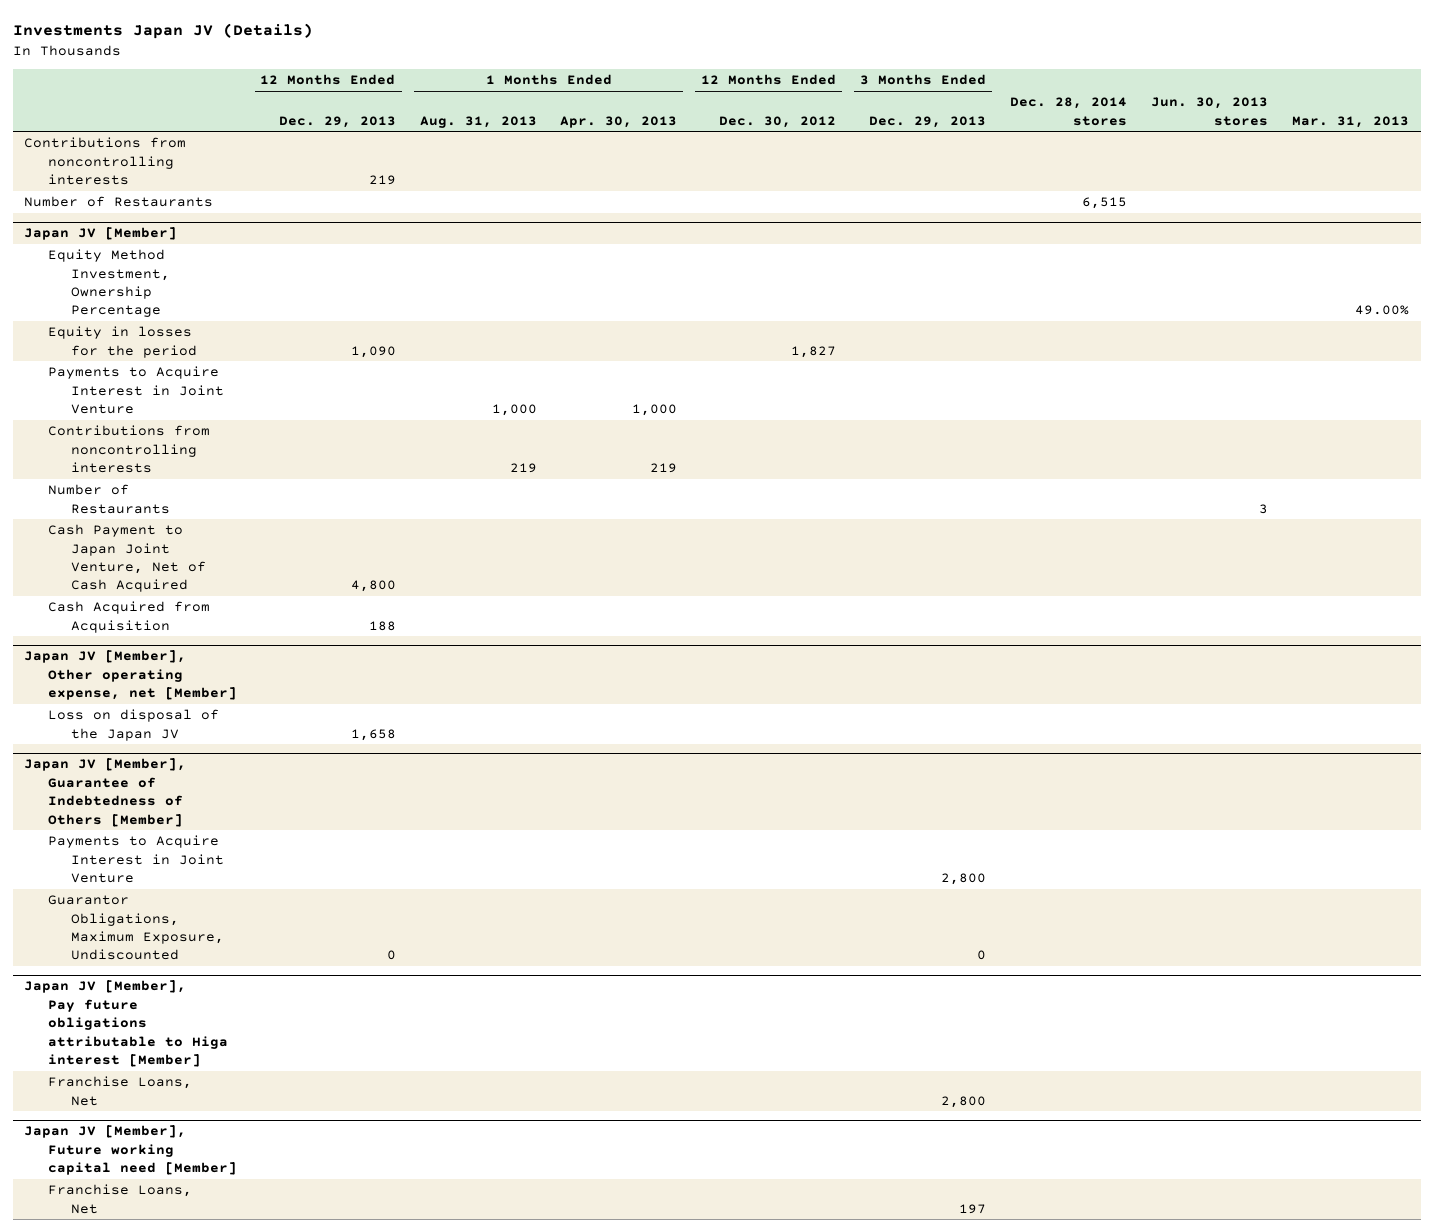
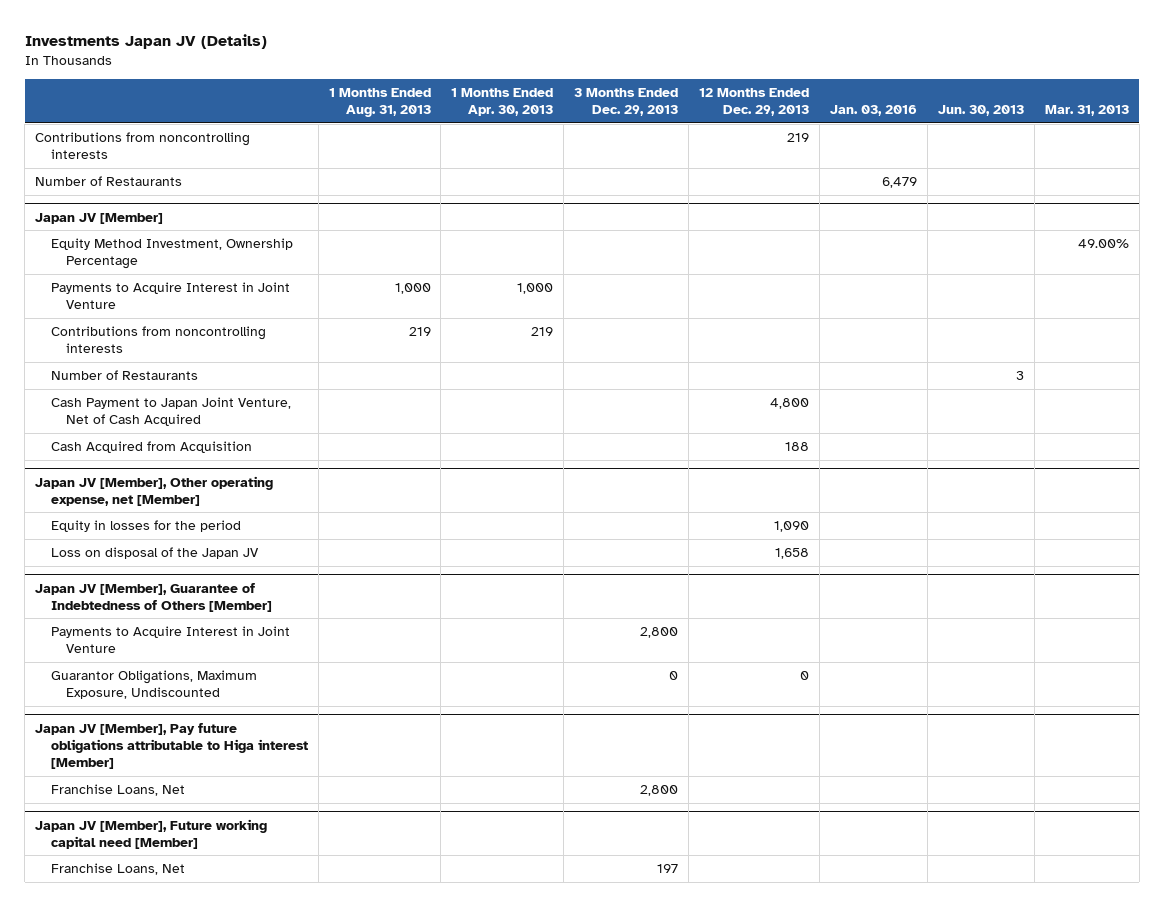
[719,115,837,128] Dec. 30, 2012 -> none
[1010,97,1128,126] Dec. 28, 2014 stores -> none
[1151,97,1269,126] Jun. 30, 2013 stores -> none
none -> [829,104,917,116] Jan. 03, 2016
none -> [937,104,1024,116] Jun. 30, 2013
[47,326,197,358] Equity in losses for the period -> none
none -> [50,519,241,532] Equity in losses for the period

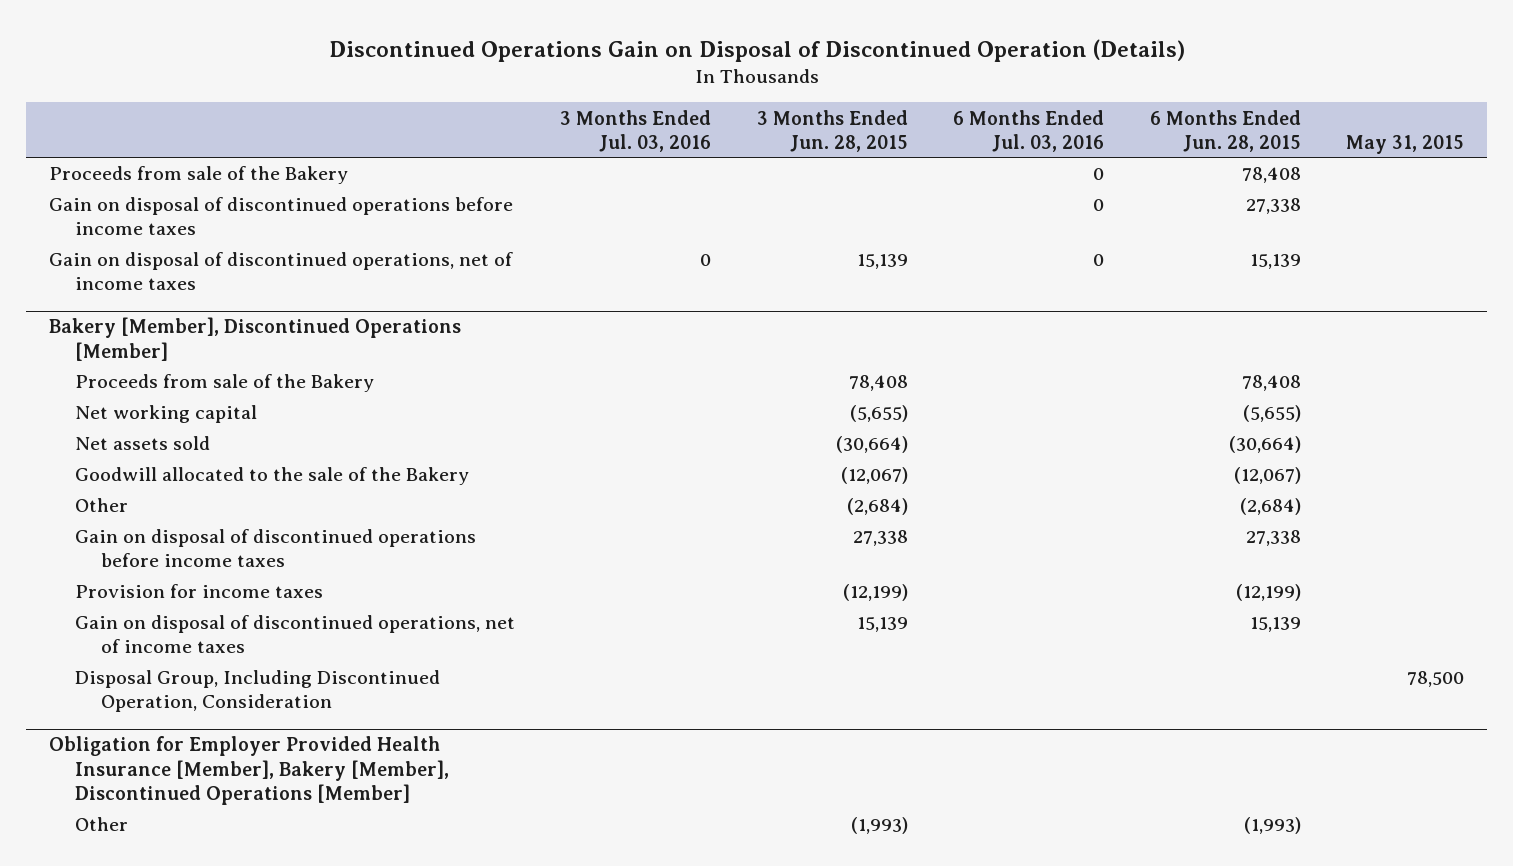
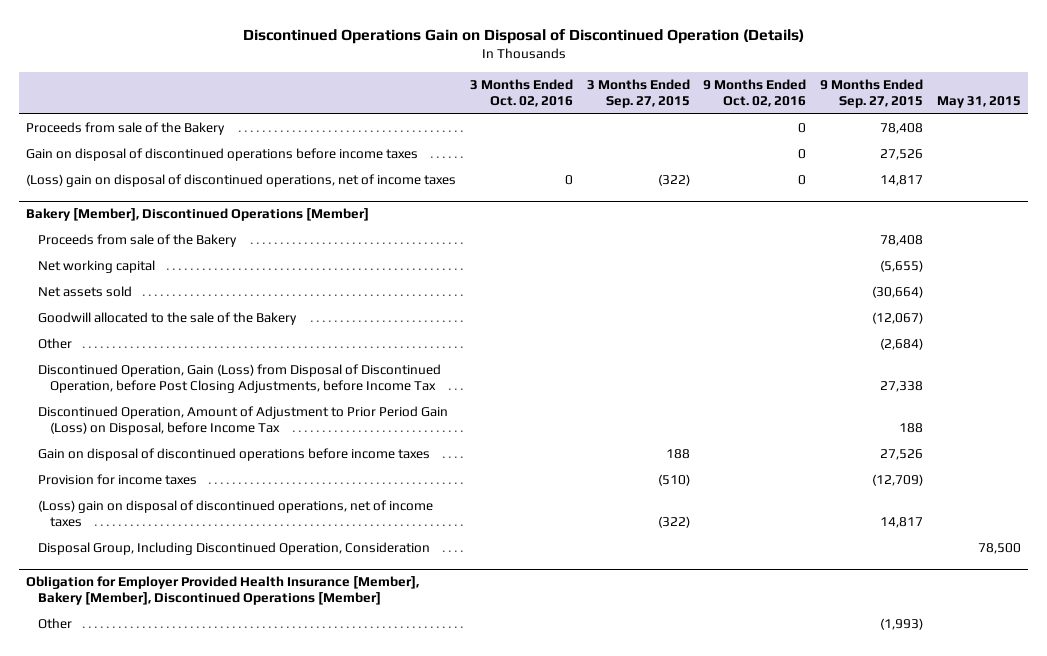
[560,109,712,152] 3 Months Ended Jul. 03, 2016 -> none
[756,109,908,152] 3 Months Ended Jun. 28, 2015 -> none
[953,109,1105,152] 6 Months Ended Jul. 03, 2016 -> none
[1149,109,1301,152] 6 Months Ended Jun. 28, 2015 -> none
none -> [469,79,573,108] 3 Months Ended Oct. 02, 2016
none -> [586,79,690,109] 3 Months Ended Sep. 27, 2015
none -> [703,79,807,108] 9 Months Ended Oct. 02, 2016
none -> [820,79,924,109] 9 Months Ended Sep. 27, 2015
[49,252,514,291] Gain on disposal of discontinued operations, net of income taxes -> [26,174,457,188] (Loss) gain on disposal of discontinued operations, net of income taxes
none -> [37,364,441,394] Discontinued Operation, Gain (Loss) from Disposal of Discontinued Operation, before Post Closing Adjustments, before Income Tax
none -> [37,406,448,436] Discontinued Operation, Amount of Adjustment to Prior Period Gain (Loss) on Disposal, before Income Tax
[74,615,515,654] Gain on disposal of discontinued operations, net of income taxes -> [37,500,433,528] (Loss) gain on disposal of discontinued operations, net of income taxes

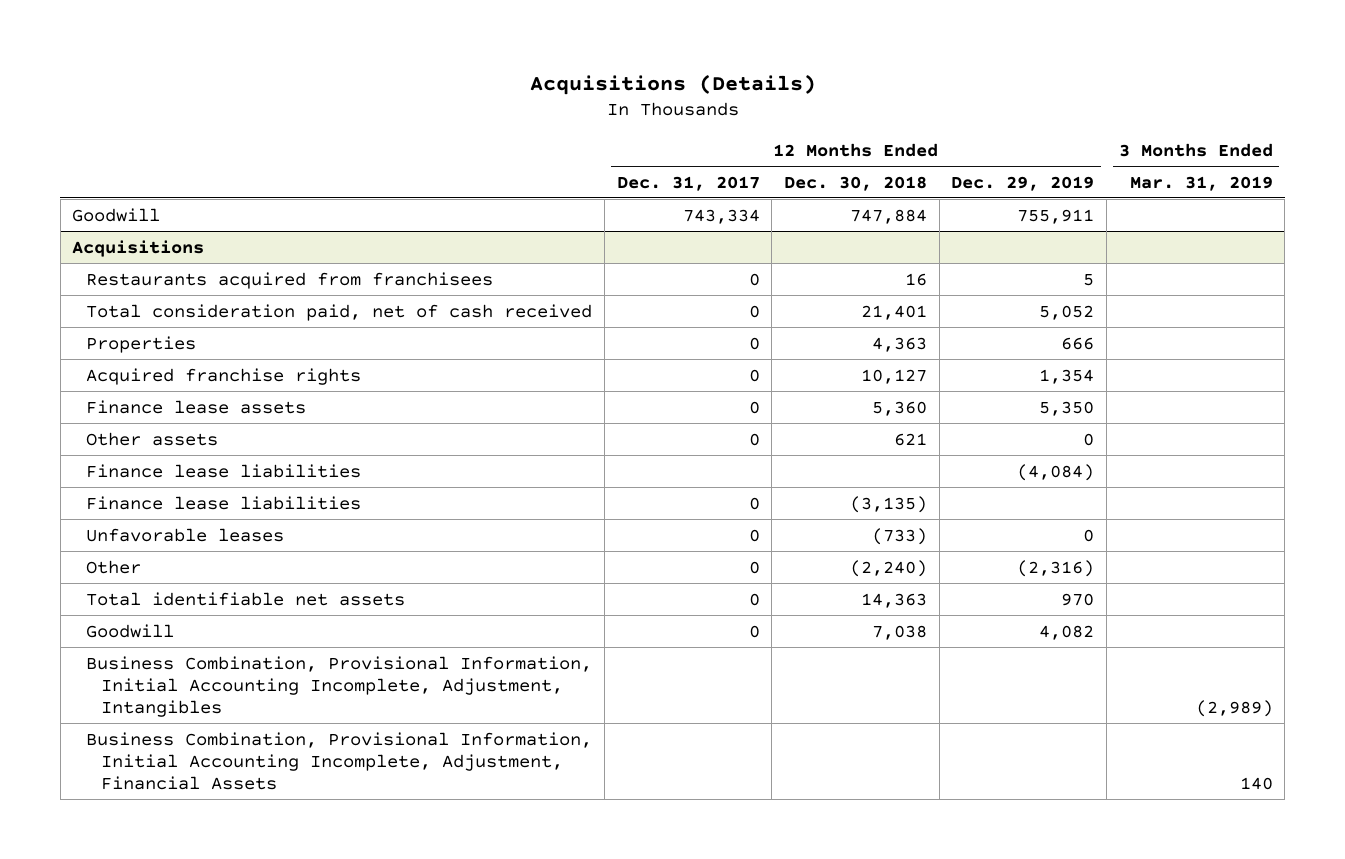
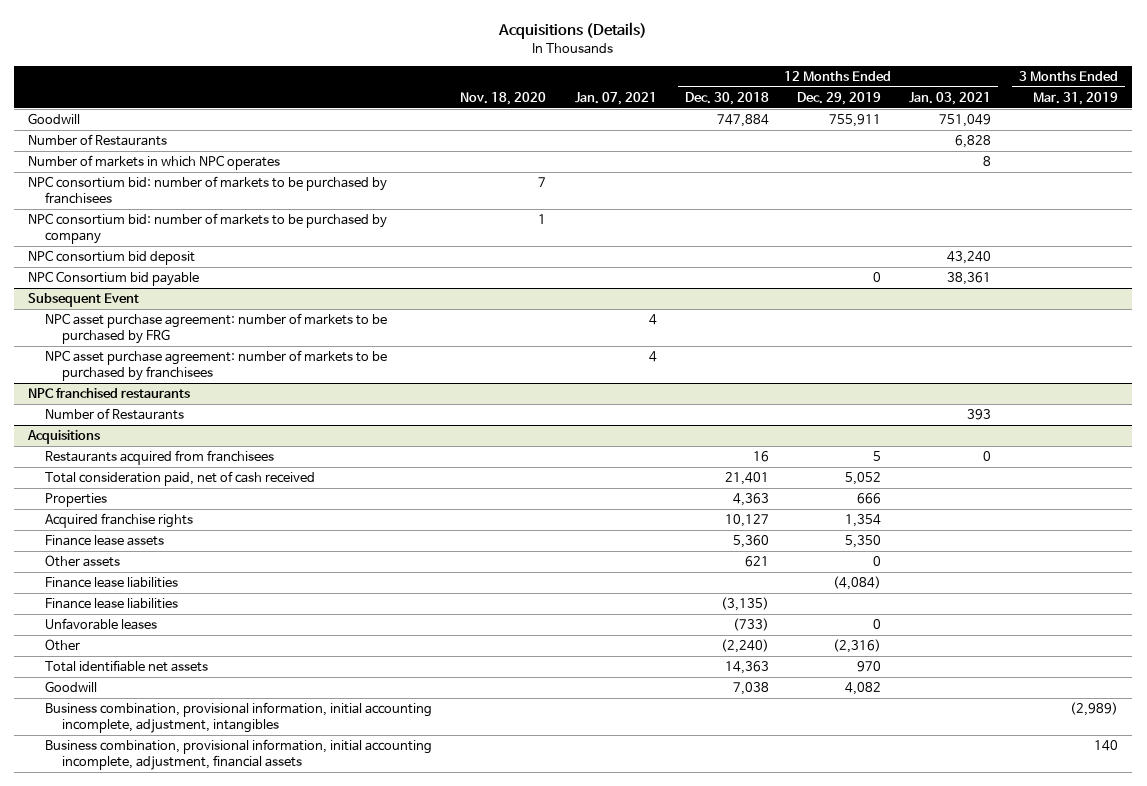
[616,175,760,191] Dec. 31, 2017 -> none
none -> [460,91,547,105] Nov. 18, 2020
none -> [574,91,657,105] Jan. 07, 2021
none -> [909,91,992,105] Jan. 03, 2021
none -> [28,134,168,147] Number of Restaurants
none -> [28,155,281,171] Number of markets in which NPC operates
none -> [28,176,388,205] NPC consortium bid: number of markets to be purchased by franchisees
none -> [28,213,388,245] NPC consortium bid: number of markets to be purchased by company
none -> [28,250,196,266] NPC consortium bid deposit
none -> [28,271,200,287] NPC Consortium bid payable
none -> [28,293,140,308] Subsequent Event
none -> [45,313,388,345] NPC asset purchase agreement: number of markets to be purchased by FRG
none -> [45,350,388,382] NPC asset purchase agreement: number of markets to be purchased by franchisees
none -> [28,388,191,399] NPC franchised restaurants
none -> [45,408,185,421] Number of Restaurants
[86,655,593,717] Business Combination, Provisional Information, Initial Accounting Incomplete, Adjustment, Intangibles -> [45,702,433,734] Business combination, provisional information, initial accounting incomplete, adjustment, intangibles
[86,731,593,790] Business Combination, Provisional Information, Initial Accounting Incomplete, Adjustment, Financial Assets -> [45,739,433,771] Business combination, provisional information, initial accounting incomplete, adjustment, financial assets

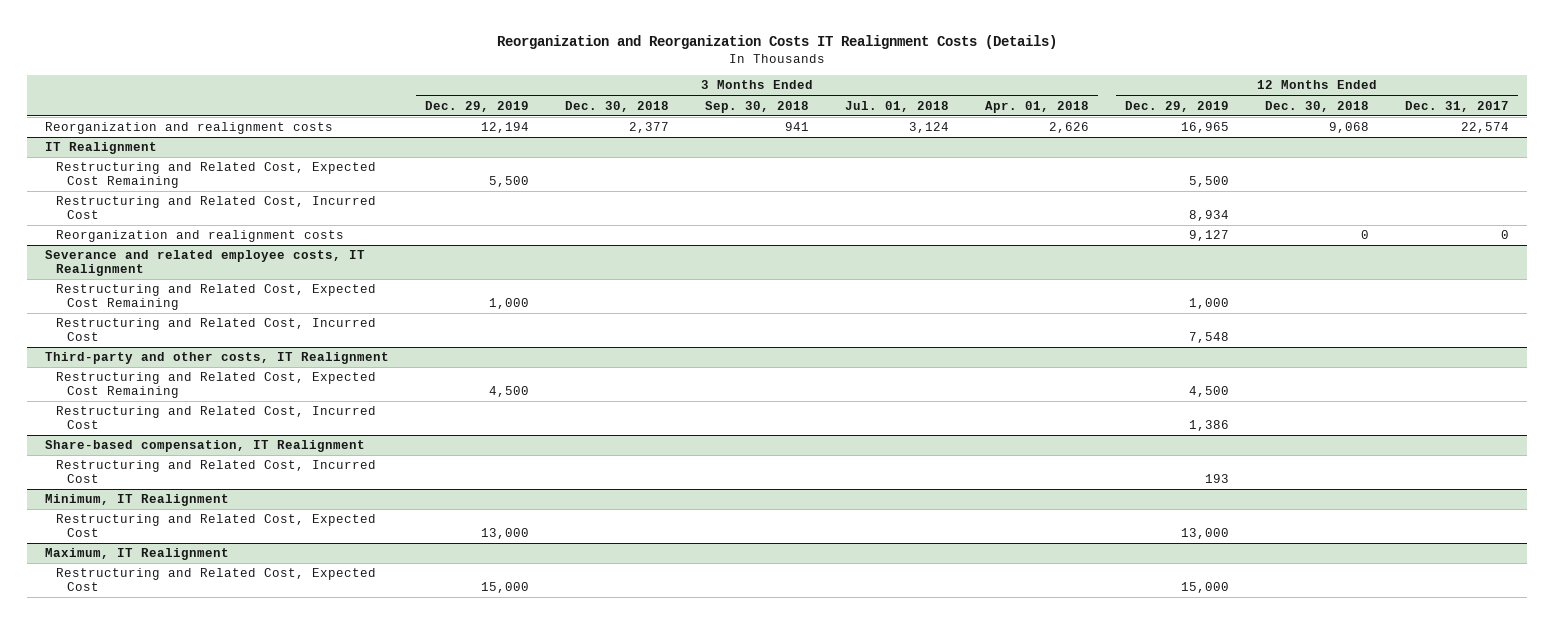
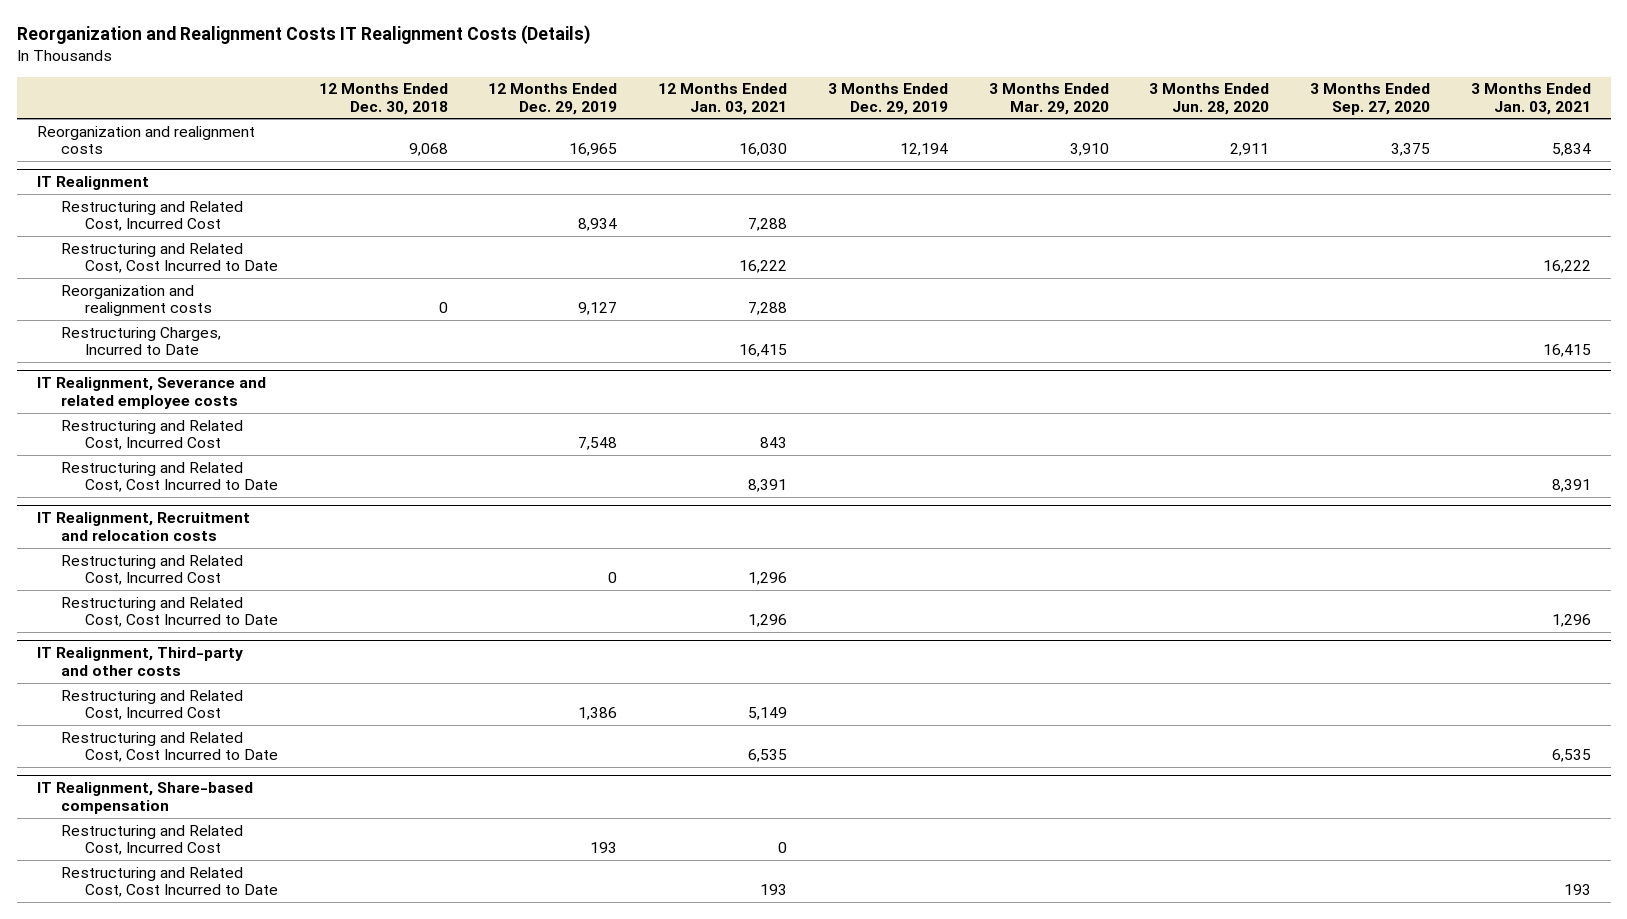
[497,35,1058,50] Reorganization and Reorganization Costs IT Realignment Costs (Details) -> [16,25,591,45] Reorganization and Realignment Costs IT Realignment Costs (Details)
[565,100,670,112] Dec. 30, 2018 -> none
[705,100,810,113] Sep. 30, 2018 -> none
[845,100,950,112] Jul. 01, 2018 -> none
[984,100,1089,113] Apr. 01, 2018 -> none
[1404,100,1509,112] Dec. 31, 2017 -> none
none -> [658,83,788,115] 12 Months Ended Jan. 03, 2021
none -> [988,83,1109,115] 3 Months Ended Mar. 29, 2020
none -> [1149,83,1270,115] 3 Months Ended Jun. 28, 2020
none -> [1309,83,1430,115] 3 Months Ended Sep. 27, 2020
none -> [1470,83,1591,115] 3 Months Ended Jan. 03, 2021
[56,162,377,189] Restructuring and Related Cost, Expected Cost Remaining -> none
none -> [60,242,278,274] Restructuring and Related Cost, Cost Incurred to Date
[56,284,377,311] Restructuring and Related Cost, Expected Cost Remaining -> none
none -> [60,326,221,356] Restructuring Charges, Incurred to Date
[45,250,366,277] Severance and related employee costs, IT Realignment -> [36,377,266,410] IT Realignment, Severance and related employee costs
[56,372,377,399] Restructuring and Related Cost, Expected Cost Remaining -> none
none -> [60,461,278,493] Restructuring and Related Cost, Cost Incurred to Date
none -> [36,512,250,542] IT Realignment, Recruitment and relocation costs
none -> [60,554,243,586] Restructuring and Related Cost, Incurred Cost
none -> [60,596,278,628] Restructuring and Related Cost, Cost Incurred to Date
[45,352,390,365] Third-party and other costs, IT Realignment -> [36,647,243,677] IT Realignment, Third-party and other costs
none -> [60,731,278,763] Restructuring and Related Cost, Cost Incurred to Date
[45,440,366,453] Share-based compensation, IT Realignment -> [36,782,253,815] IT Realignment, Share-based compensation
[45,494,230,507] Minimum, IT Realignment -> none
[56,514,377,538] Restructuring and Related Cost, Expected Cost -> none
[45,548,230,561] Maximum, IT Realignment -> none
[56,568,377,592] Restructuring and Related Cost, Expected Cost -> none
none -> [60,866,278,898] Restructuring and Related Cost, Cost Incurred to Date

